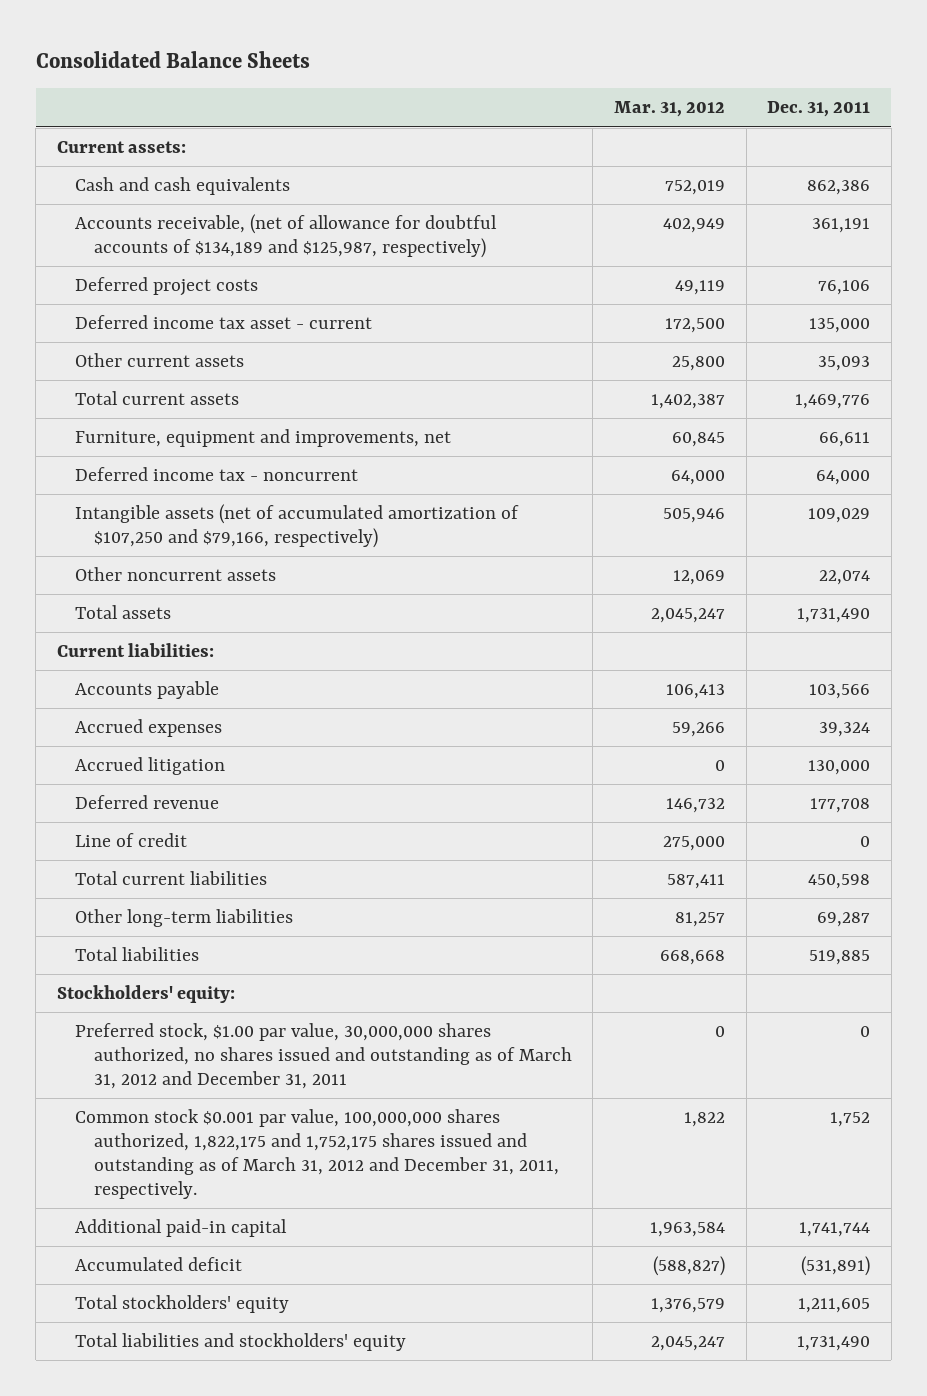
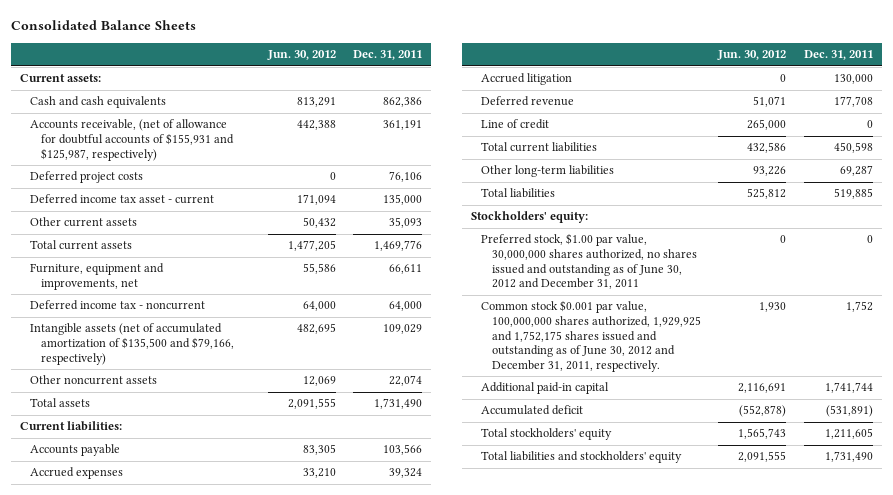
[613,101,725,118] Mar. 31, 2012 -> none
none -> [266,50,336,61] Jun. 30, 2012
[75,214,498,259] Accounts receivable, (net of allowance for doubtful accounts of $134,189 and $125,987, respectively) -> [30,119,234,161] Accounts receivable, (net of allowance for doubtful accounts of $155,931 and $125,987, respectively)
[75,504,520,549] Intangible assets (net of accumulated amortization of $107,250 and $79,166, respectively) -> [30,323,234,365] Intangible assets (net of accumulated amortization of $135,500 and $79,166, respectively)
[75,1023,572,1090] Preferred stock, $1.00 par value, 30,000,000 shares authorized, no shares issued and outstanding as of March 31, 2012 and December 31, 2011 -> [481,233,697,290] Preferred stock, $1.00 par value, 30,000,000 shares authorized, no shares issued and outstanding as of June 30, 2012 and December 31, 2011
[75,1109,559,1200] Common stock $0.001 par value, 100,000,000 shares authorized, 1,822,175 and 1,752,175 shares issued and outstanding as of March 31, 2012 and December 31, 2011, respectively. -> [481,300,701,372] Common stock $0.001 par value, 100,000,000 shares authorized, 1,929,925 and 1,752,175 shares issued and outstanding as of June 30, 2012 and December 31, 2011, respectively.

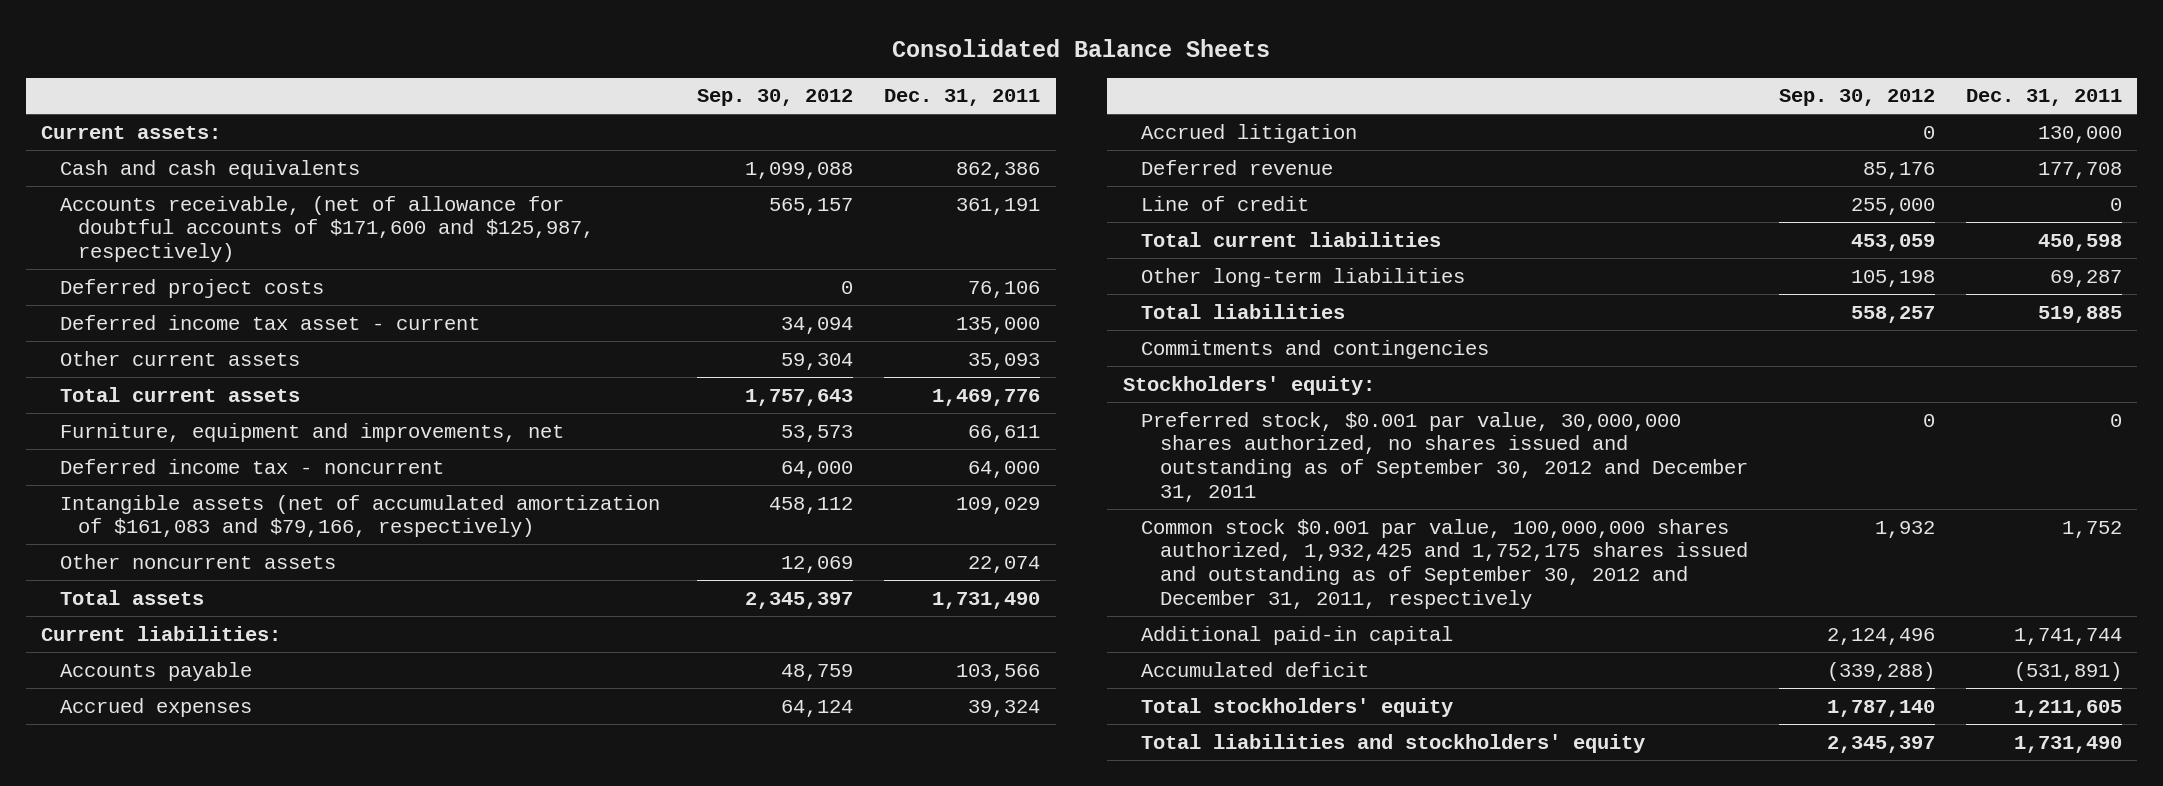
[266,50,336,61] Jun. 30, 2012 -> none
none -> [697,89,854,107] Sep. 30, 2012
[30,119,234,161] Accounts receivable, (net of allowance for doubtful accounts of $155,931 and $125,987, respectively) -> [59,195,595,262] Accounts receivable, (net of allowance for doubtful accounts of $171,600 and $125,987, respectively)
[30,323,234,365] Intangible assets (net of accumulated amortization of $135,500 and $79,166, respectively) -> [59,494,660,538] Intangible assets (net of accumulated amortization of $161,083 and $79,166, respectively)
none -> [1141,339,1490,359] Commitments and contingencies
[481,233,697,290] Preferred stock, $1.00 par value, 30,000,000 shares authorized, no shares issued and outstanding as of June 30, 2012 and December 31, 2011 -> [1141,411,1748,502] Preferred stock, $0.001 par value, 30,000,000 shares authorized, no shares issued and outstanding as of September 30, 2012 and December 31, 2011
[481,300,701,372] Common stock $0.001 par value, 100,000,000 shares authorized, 1,929,925 and 1,752,175 shares issued and outstanding as of June 30, 2012 and December 31, 2011, respectively. -> [1141,518,1748,609] Common stock $0.001 par value, 100,000,000 shares authorized, 1,932,425 and 1,752,175 shares issued and outstanding as of September 30, 2012 and December 31, 2011, respectively

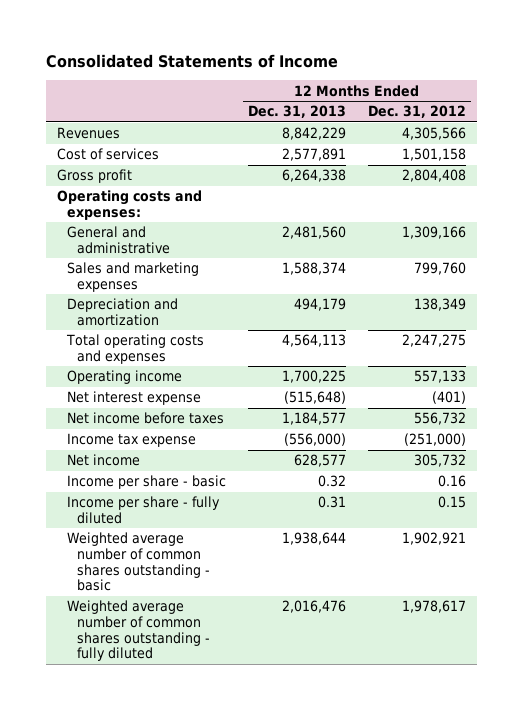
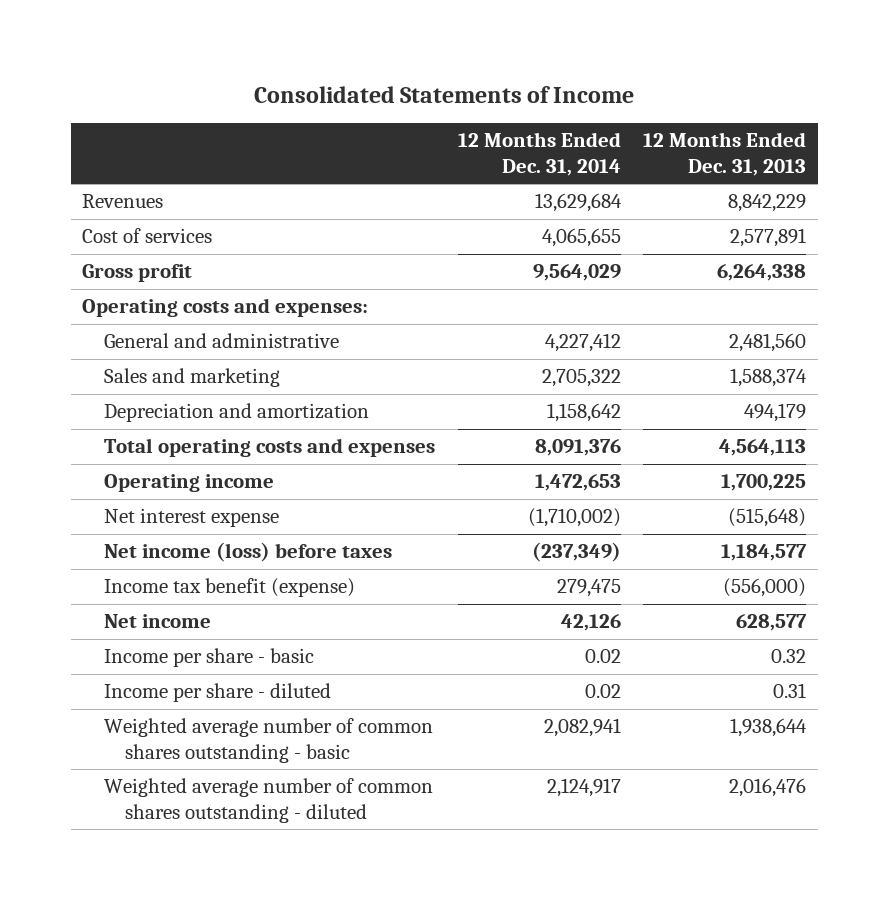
[367,105,466,119] Dec. 31, 2012 -> none
none -> [457,132,621,176] 12 Months Ended Dec. 31, 2014
[67,262,200,292] Sales and marketing expenses -> [103,368,280,388] Sales and marketing
[67,412,225,425] Net income before taxes -> [103,542,392,563] Net income (loss) before taxes
[67,433,197,448] Income tax expense -> [103,578,355,598] Income tax benefit (expense)
[67,496,221,524] Income per share - fully diluted -> [103,683,331,703] Income per share - diluted
[67,600,211,662] Weighted average number of common shares outstanding - fully diluted -> [103,778,433,823] Weighted average number of common shares outstanding - diluted

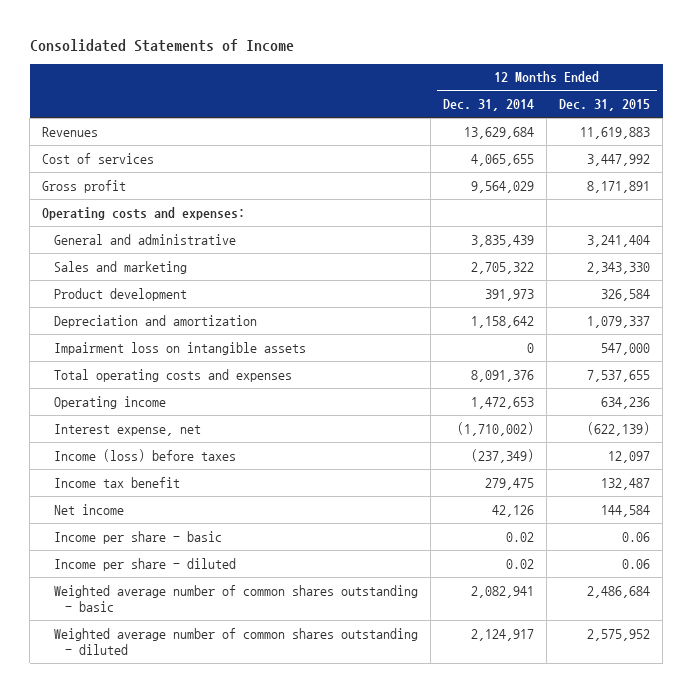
[643,132,807,176] 12 Months Ended Dec. 31, 2013 -> none
none -> [559,99,651,112] Dec. 31, 2015
[544,333,621,353] 4,227,412 -> [470,234,534,247] 3,835,439
none -> [53,287,187,301] Product development
none -> [53,341,306,355] Impairment loss on intangible assets
[103,508,279,528] Net interest expense -> [53,423,201,436] Interest expense, net
[103,542,392,563] Net income (loss) before taxes -> [53,448,236,462] Income (loss) before taxes
[103,578,355,598] Income tax benefit (expense) -> [53,476,180,488] Income tax benefit

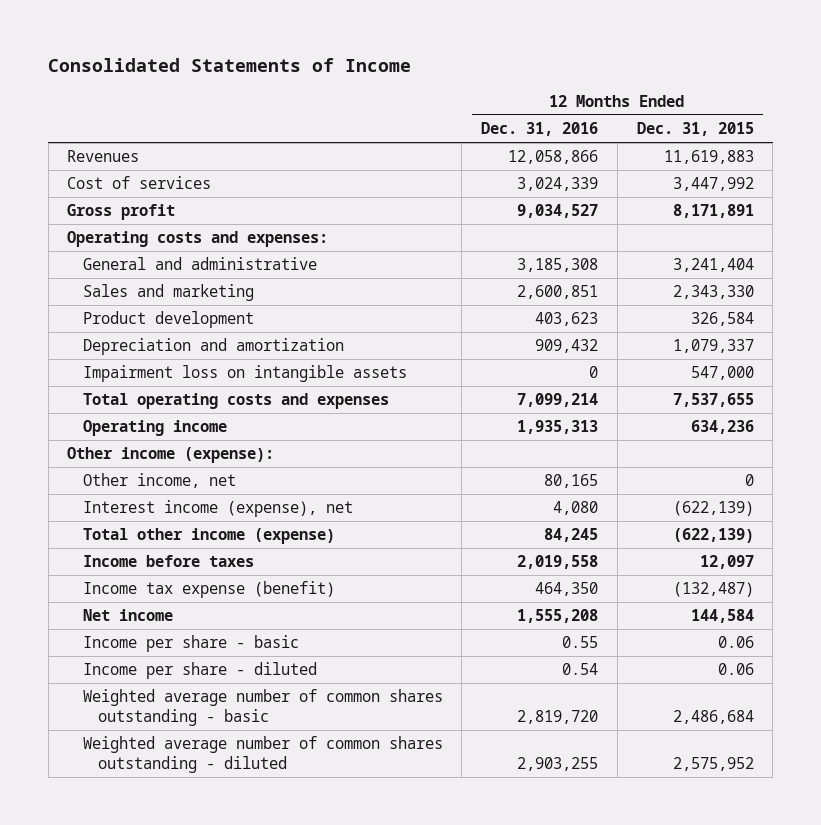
[442,99,534,112] Dec. 31, 2014 -> none
none -> [481,122,599,137] Dec. 31, 2016
none -> [67,447,275,464] Other income (expense):
none -> [82,473,236,489] Other income, net
[53,423,201,436] Interest expense, net -> [82,500,353,518] Interest income (expense), net
none -> [82,528,335,545] Total other income (expense)
[53,448,236,462] Income (loss) before taxes -> [82,555,254,568] Income before taxes
[53,476,180,488] Income tax benefit -> [82,581,335,599] Income tax expense (benefit)
[601,477,651,490] 132,487 -> [672,582,754,598] (132,487)

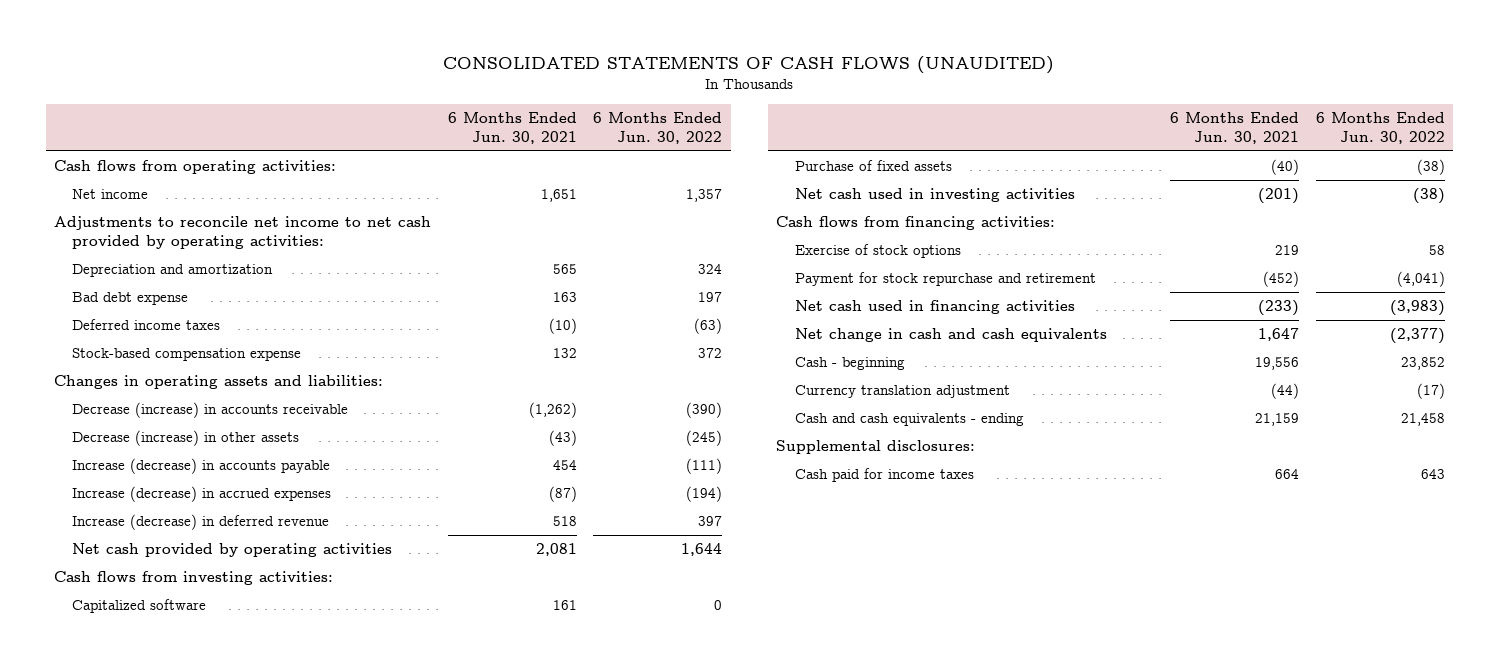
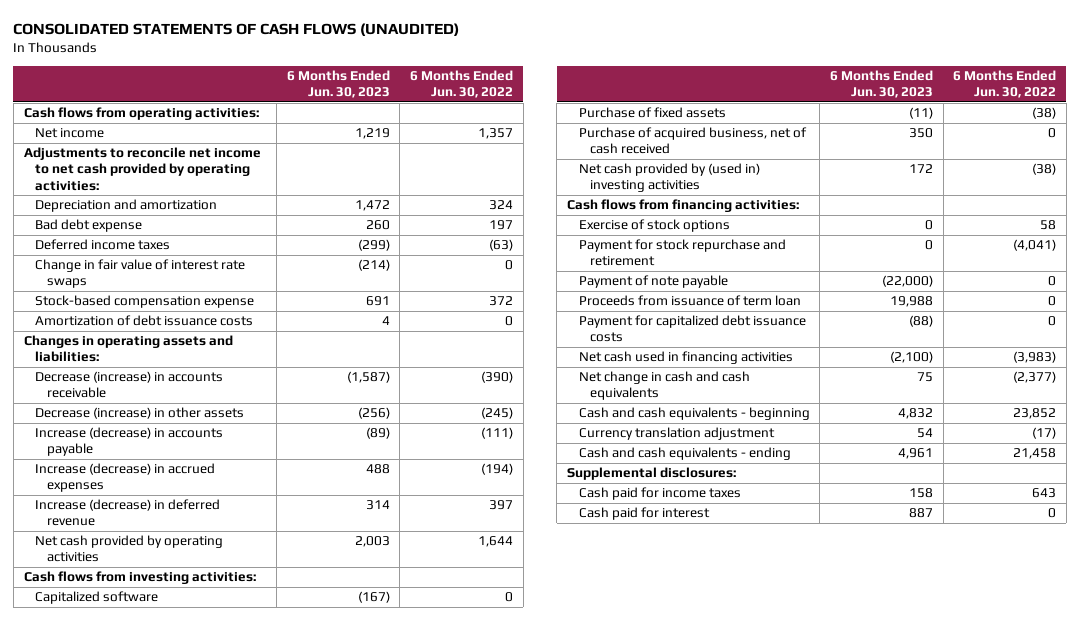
[447,111,577,145] 6 Months Ended Jun. 30, 2021 -> none
none -> [286,70,390,99] 6 Months Ended Jun. 30, 2023
none -> [35,259,246,289] Change in fair value of interest rate swaps
none -> [35,315,254,327] Amortization of debt issuance costs
none -> [578,127,807,155] Purchase of acquired business, net of cash received
[794,187,1075,202] Net cash used in investing activities -> [578,163,760,193] Net cash provided by (used in) investing activities
none -> [578,275,728,289] Payment of note payable
none -> [578,295,801,307] Proceeds from issuance of term loan
none -> [578,315,806,343] Payment for capitalized debt issuance costs
[794,356,905,370] Cash - beginning -> [578,407,810,421] Cash and cash equivalents - beginning
none -> [578,507,710,521] Cash paid for interest

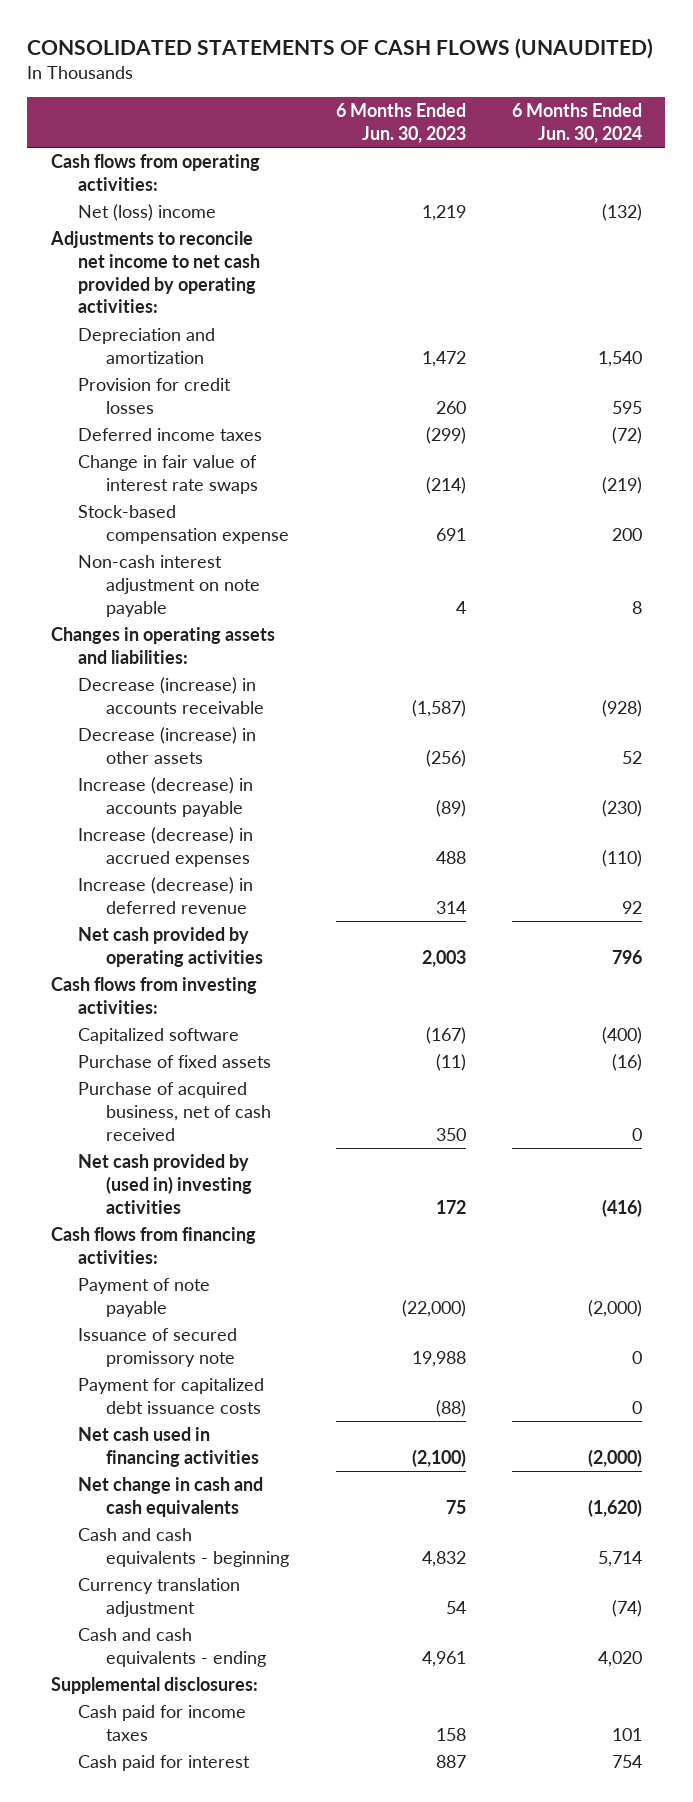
[409,70,513,99] 6 Months Ended Jun. 30, 2022 -> none
none -> [512,103,643,143] 6 Months Ended Jun. 30, 2024
[35,128,105,139] Net income -> [78,204,217,222] Net (loss) income
[35,219,143,233] Bad debt expense -> none
none -> [78,378,232,414] Provision for credit losses
[35,315,254,327] Amortization of debt issuance costs -> none
none -> [78,555,261,617] Non-cash interest adjustment on note payable
[578,219,730,233] Exercise of stock options -> none
[578,239,786,267] Payment for stock repurchase and retirement -> none
[578,295,801,307] Proceeds from issuance of term loan -> [78,1328,238,1367] Issuance of secured promissory note

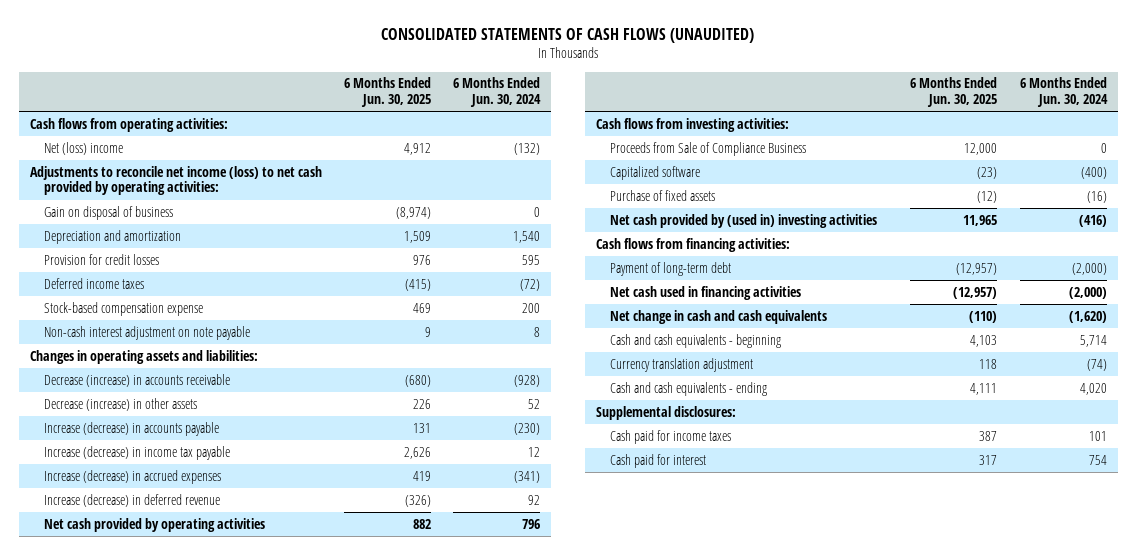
[335,103,466,143] 6 Months Ended Jun. 30, 2023 -> none
none -> [344,77,432,107] 6 Months Ended Jun. 30, 2025
[49,231,261,314] Adjustments to reconcile net income to net cash provided by operating activities: -> [29,165,322,196] Adjustments to reconcile net income (loss) to net cash provided by operating activities:
none -> [43,205,173,220] Gain on disposal of business
[78,455,259,494] Change in fair value of interest rate swaps -> none
none -> [43,445,230,460] Increase (decrease) in income tax payable
[602,849,643,867] (110) -> [514,470,541,483] (341)
none -> [609,141,806,156] Proceeds from Sale of Compliance Business
[78,1082,272,1141] Purchase of acquired business, net of cash received -> none
[78,1278,211,1317] Payment of note payable -> none
[78,1328,238,1367] Issuance of secured promissory note -> none
[78,1378,265,1414] Payment for capitalized debt issuance costs -> none
none -> [609,261,731,276] Payment of long-term debt

